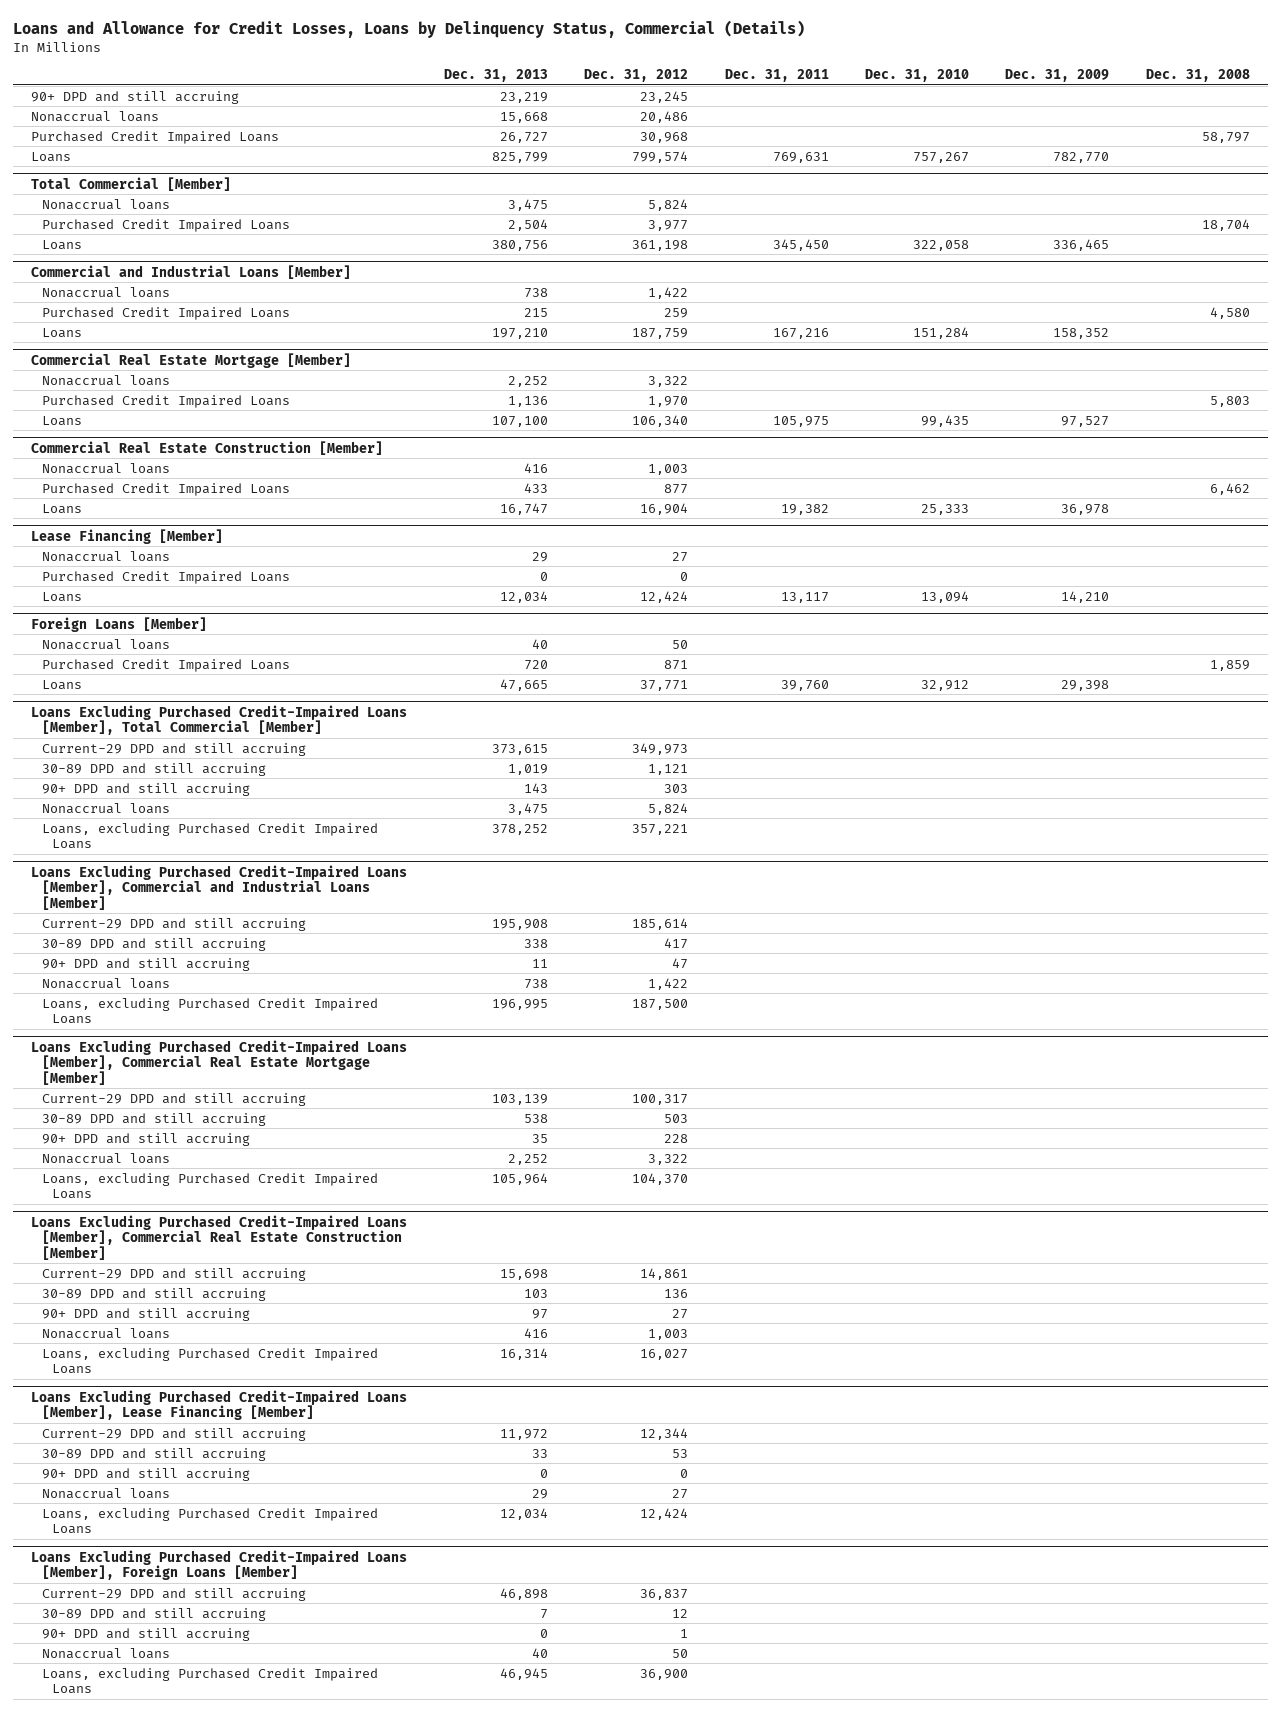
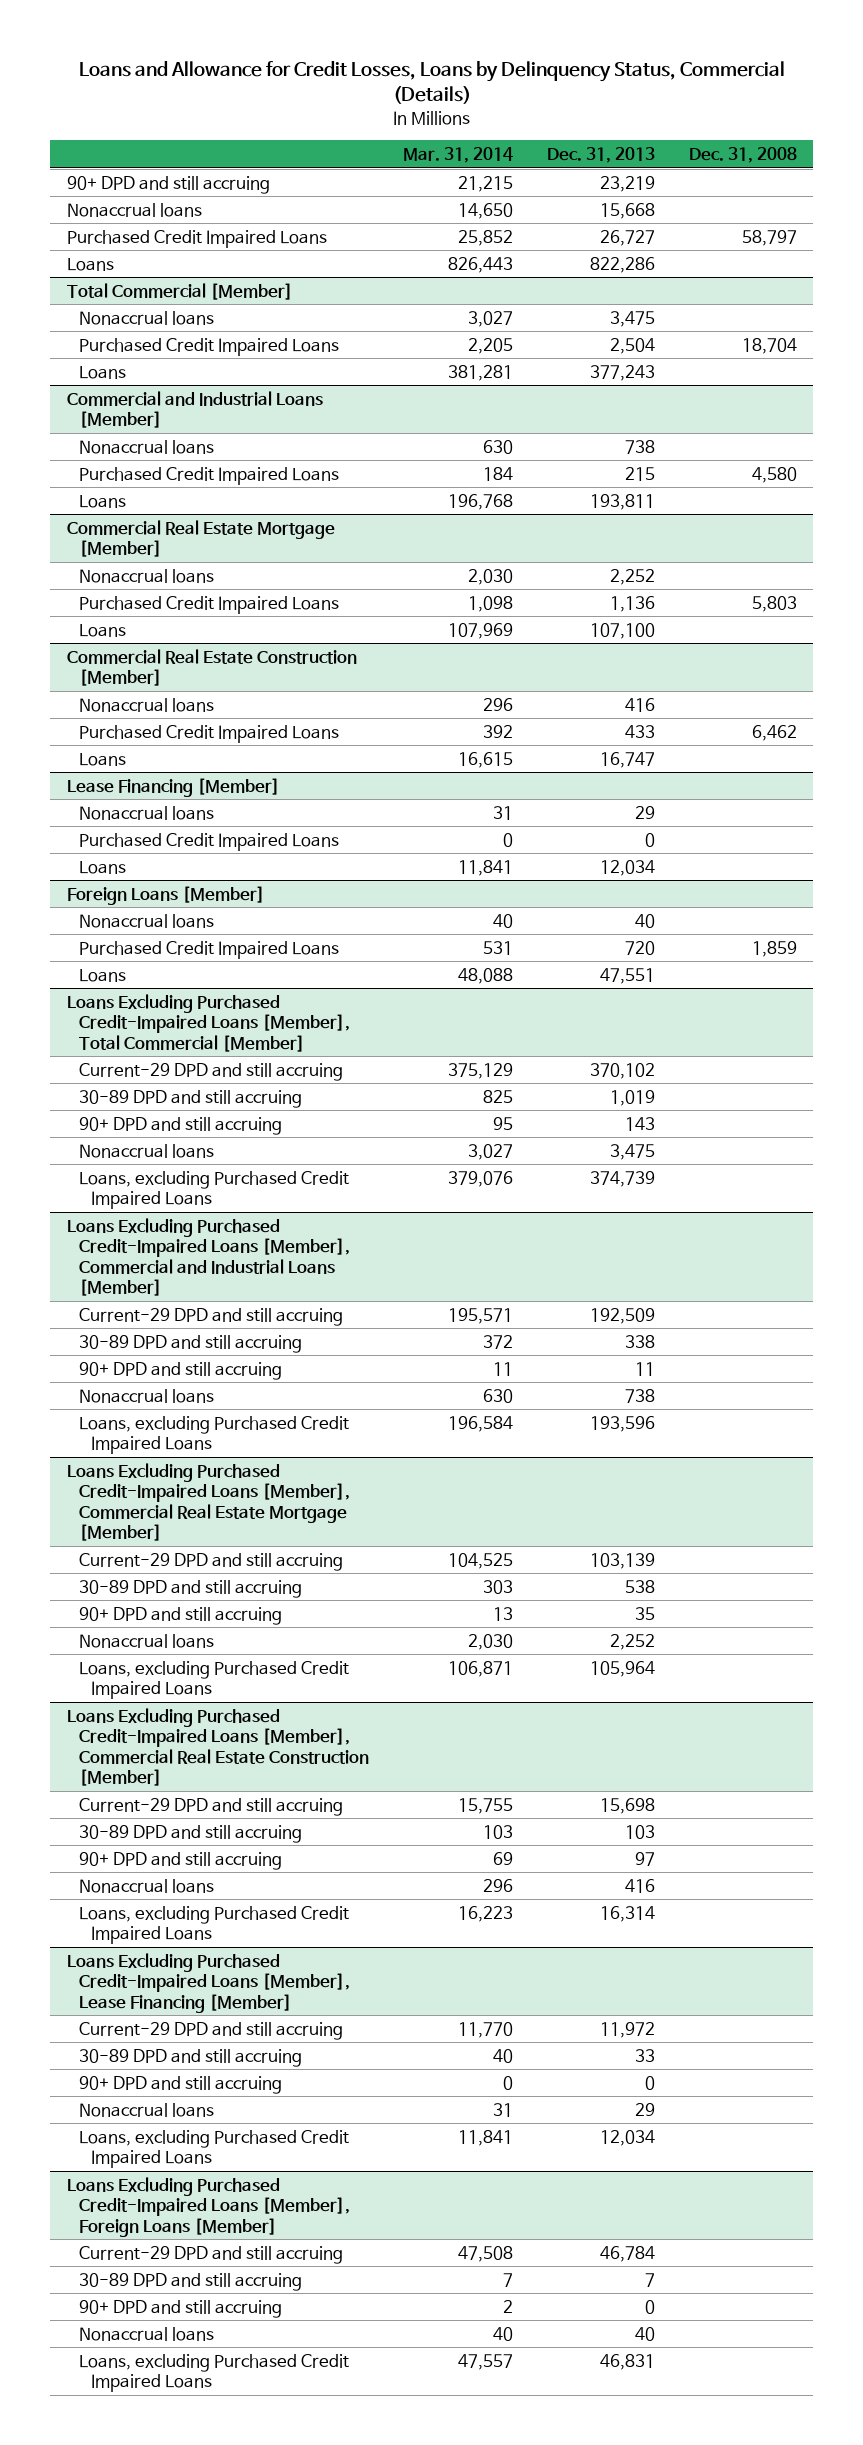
[584,69,689,83] Dec. 31, 2012 -> none
[724,69,829,83] Dec. 31, 2011 -> none
[864,69,969,83] Dec. 31, 2010 -> none
[1005,69,1110,83] Dec. 31, 2009 -> none
none -> [402,146,513,163] Mar. 31, 2014
[491,151,548,163] 825,799 -> [589,256,655,273] 822,286
[491,239,548,251] 380,756 -> [589,364,655,381] 377,243
[491,327,548,339] 197,210 -> [589,493,655,510] 193,811
[499,678,548,691] 47,665 -> [599,967,655,984] 47,551
[491,743,548,755] 373,615 -> [589,1062,655,1079] 370,102
[491,823,548,835] 378,252 -> [589,1170,655,1187] 374,739
[491,918,548,930] 195,908 -> [589,1307,655,1324] 192,509
[491,998,548,1010] 196,995 -> [589,1415,655,1432] 193,596
[499,1587,548,1600] 46,898 -> [599,2245,655,2262] 46,784
[499,1667,548,1680] 46,945 -> [599,2353,655,2370] 46,831

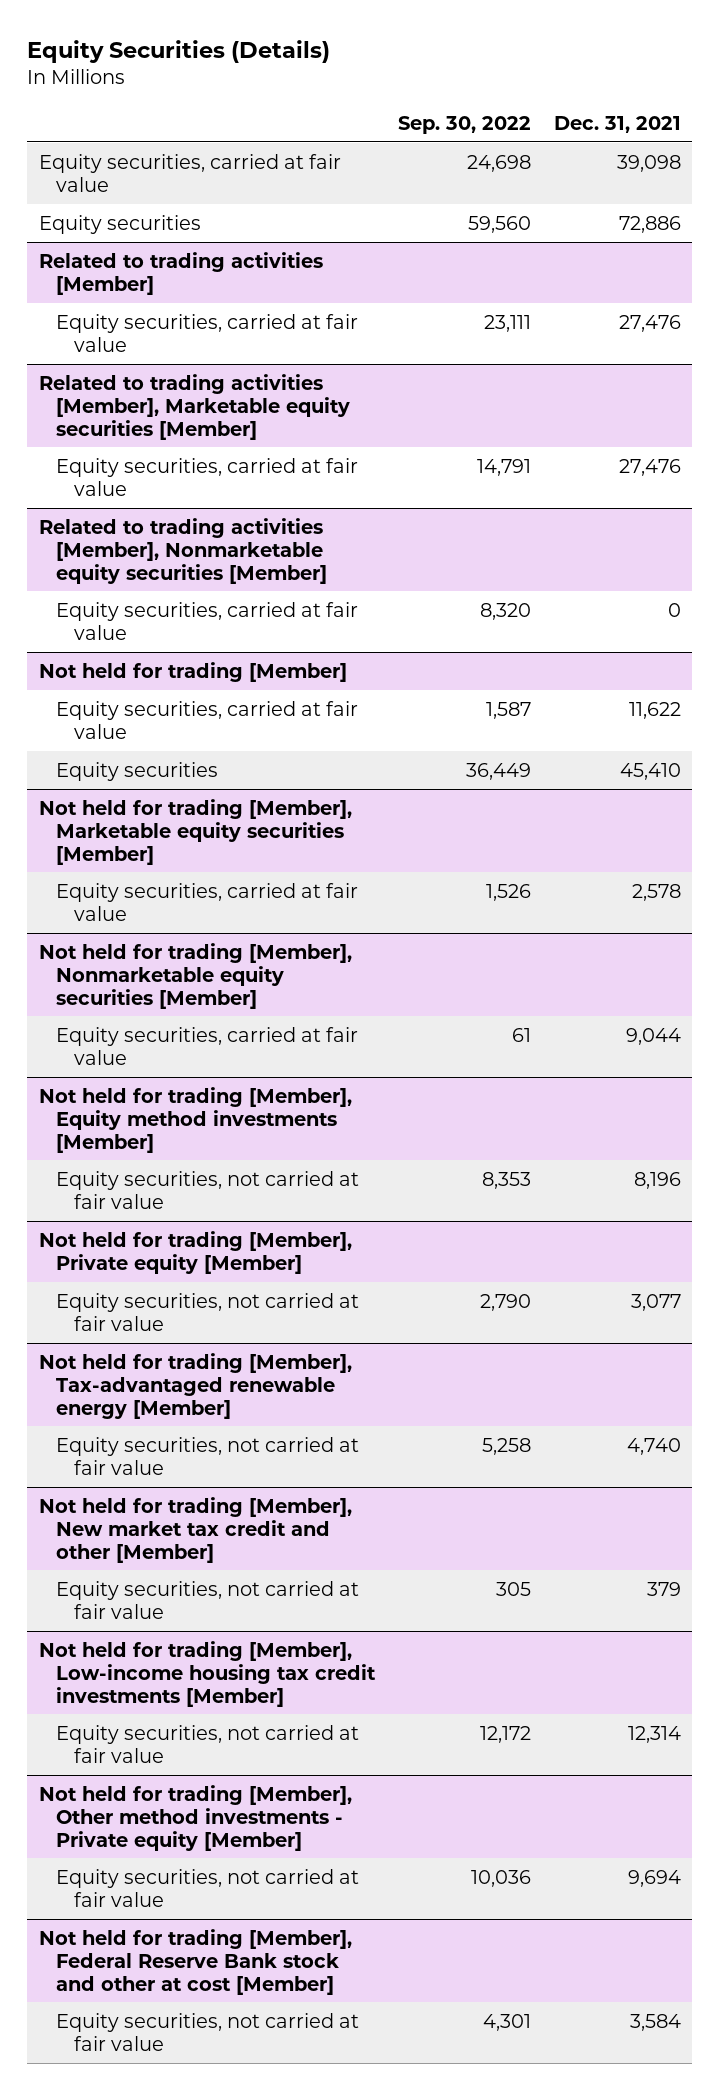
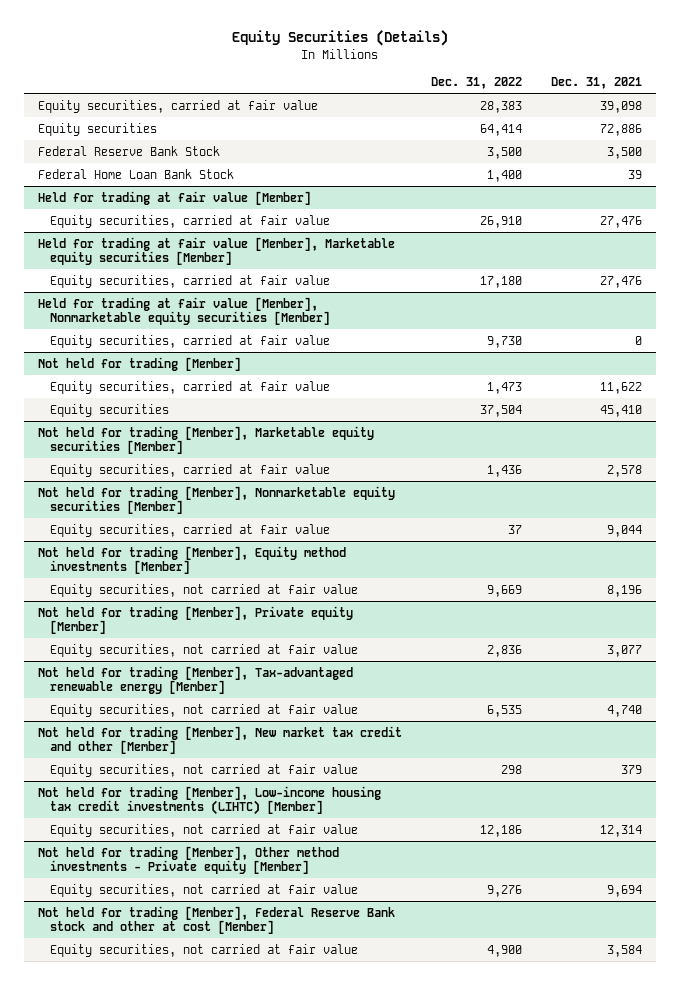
[398,115,532,134] Sep. 30, 2022 -> none
none -> [431,77,523,90] Dec. 31, 2022
none -> [38,145,221,156] Federal Reserve Bank Stock
none -> [38,168,235,179] Federal Home Loan Bank Stock
[38,251,323,295] Related to trading activities [Member] -> [38,190,312,205] Held for trading at fair value [Member]
[38,373,351,440] Related to trading activities [Member], Marketable equity securities [Member] -> none
none -> [38,236,396,265] Held for trading at fair value [Member], Marketable equity securities [Member]
[38,517,328,584] Related to trading activities [Member], Nonmarketable equity securities [Member] -> none
none -> [38,296,330,325] Held for trading at fair value [Member], Nonmarketable equity securities [Member]
[38,1640,377,1707] Not held for trading [Member], Low-income housing tax credit investments [Member] -> [38,785,382,815] Not held for trading [Member], Low-income housing tax credit investments (LIHTC) [Member]

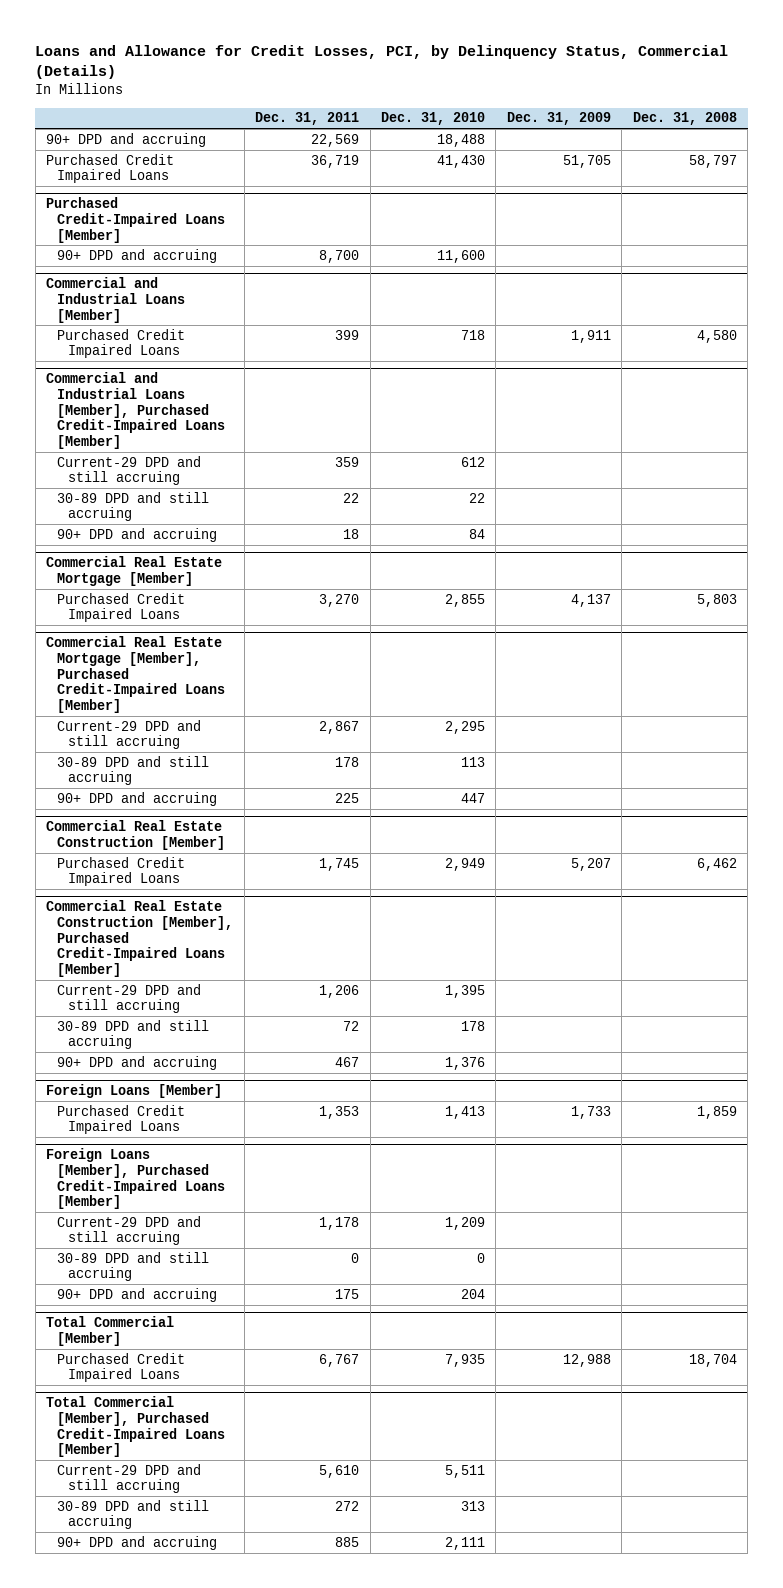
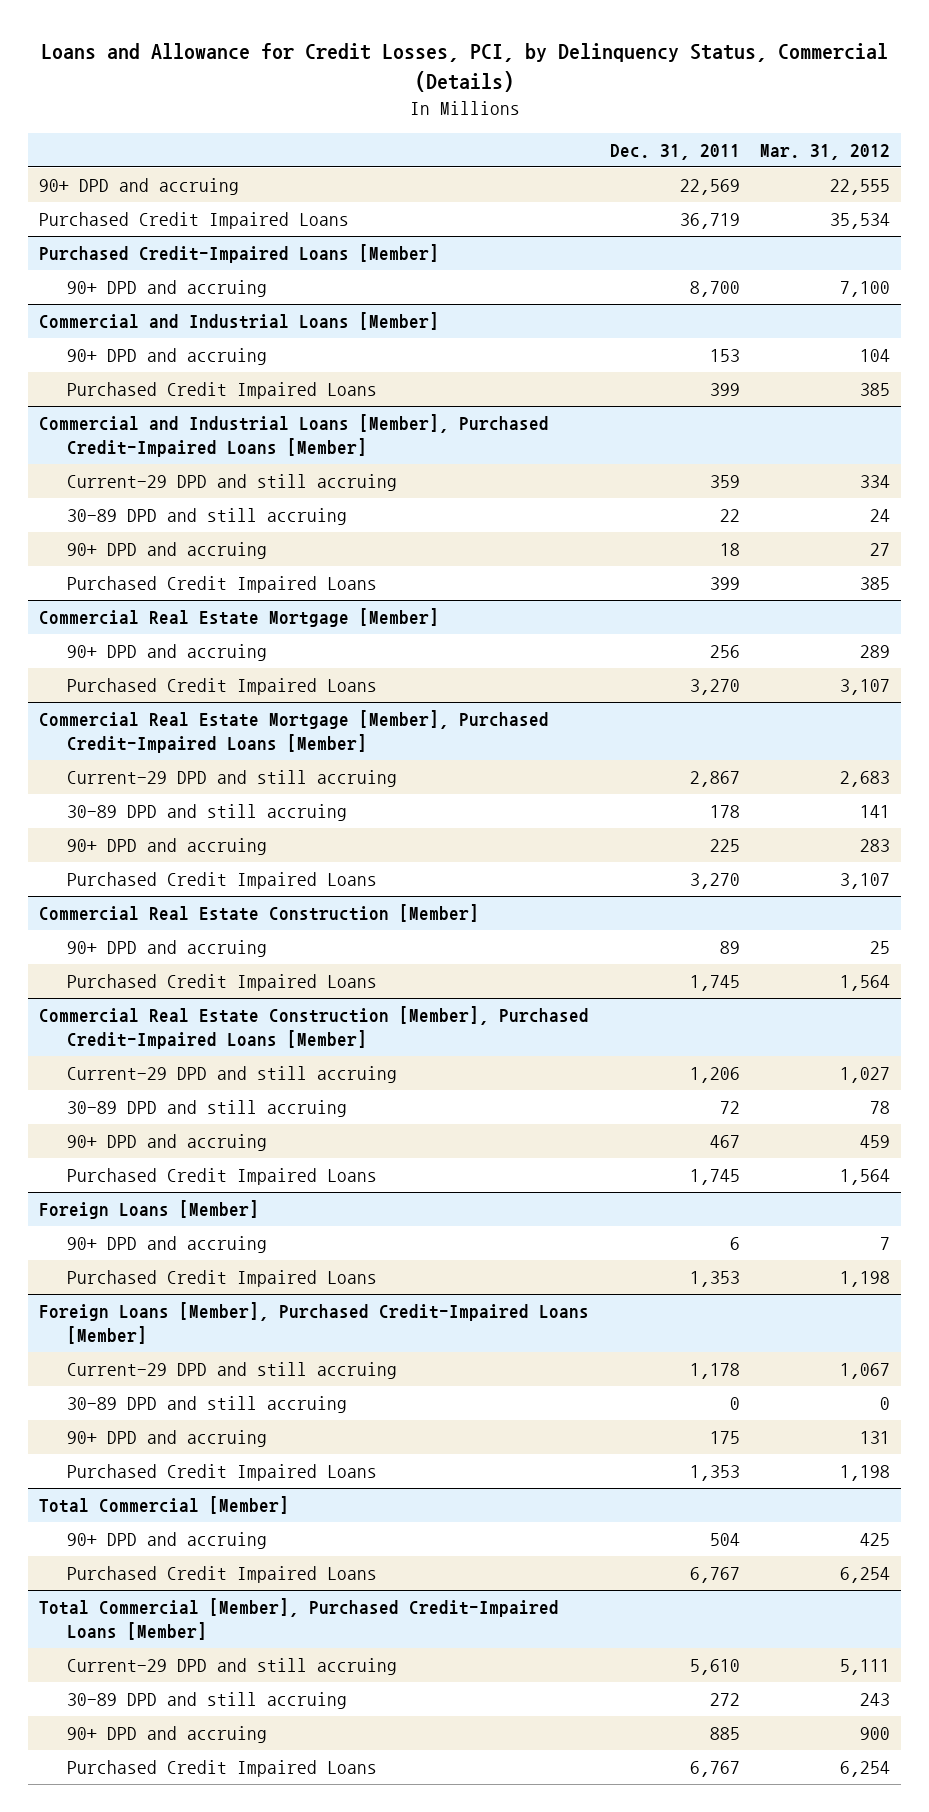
[381,112,486,126] Dec. 31, 2010 -> none
[506,112,611,126] Dec. 31, 2009 -> none
[632,112,737,126] Dec. 31, 2008 -> none
none -> [760,143,891,160] Mar. 31, 2012
none -> [67,348,268,366] 90+ DPD and accruing
none -> [67,576,378,594] Purchased Credit Impaired Loans
none -> [67,644,268,662] 90+ DPD and accruing
none -> [67,872,378,890] Purchased Credit Impaired Loans
none -> [67,940,268,958] 90+ DPD and accruing
none -> [67,1168,378,1186] Purchased Credit Impaired Loans
none -> [67,1236,268,1254] 90+ DPD and accruing
none -> [67,1464,378,1482] Purchased Credit Impaired Loans
none -> [67,1532,268,1550] 90+ DPD and accruing
none -> [67,1760,378,1778] Purchased Credit Impaired Loans

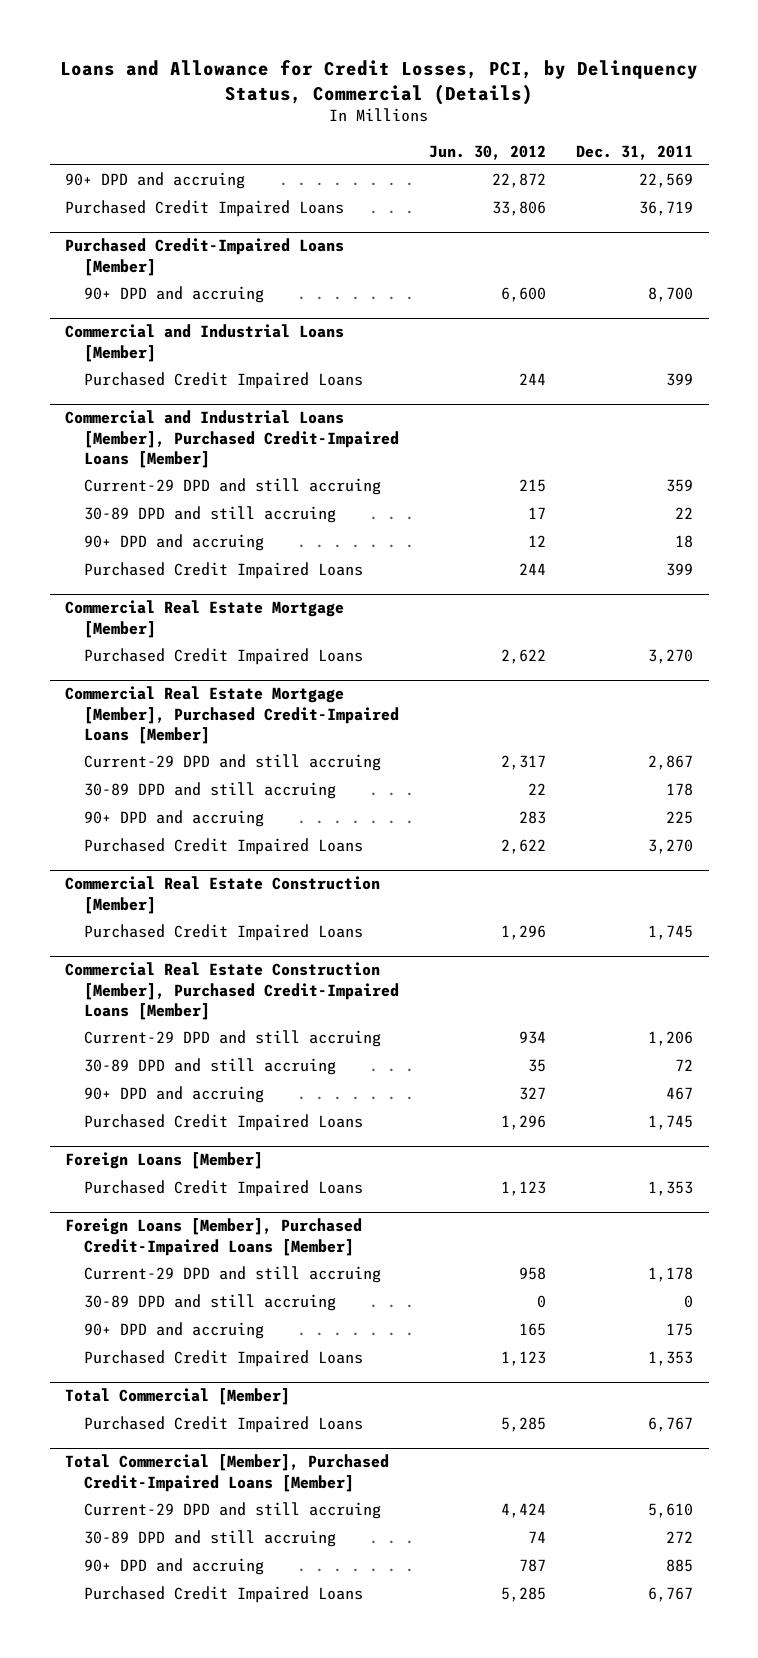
[760,143,891,160] Mar. 31, 2012 -> none
none -> [429,144,547,160] Jun. 30, 2012
[67,348,268,366] 90+ DPD and accruing -> none
[67,644,268,662] 90+ DPD and accruing -> none
[67,940,268,958] 90+ DPD and accruing -> none
[67,1236,268,1254] 90+ DPD and accruing -> none
[67,1532,268,1550] 90+ DPD and accruing -> none

